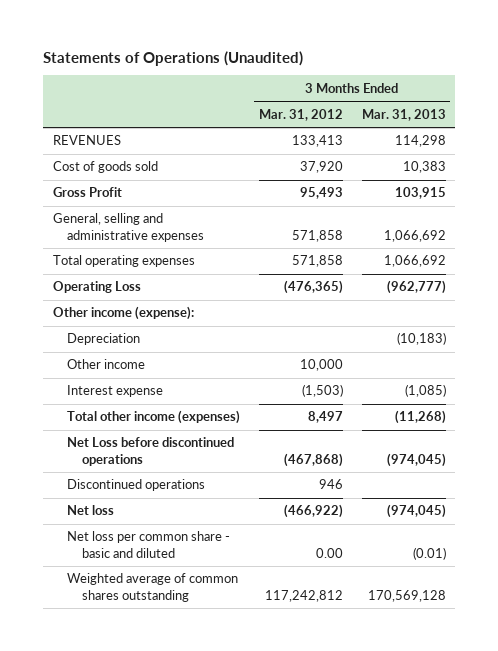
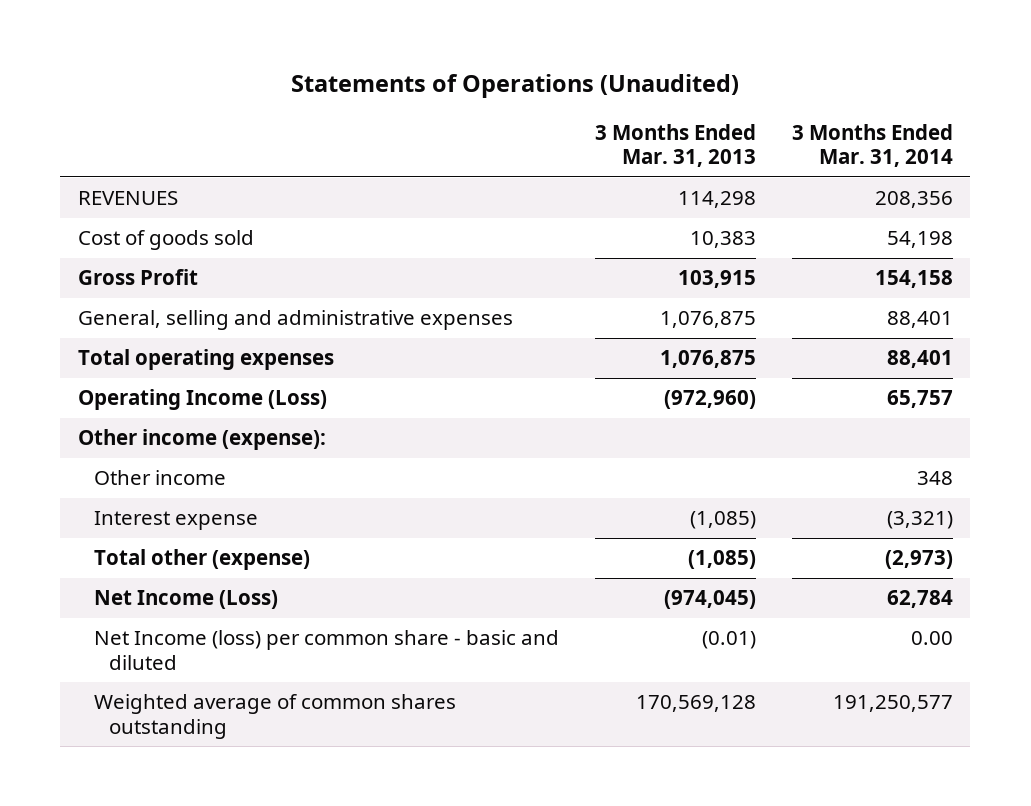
[258,108,343,121] Mar. 31, 2012 -> none
none -> [791,123,953,168] 3 Months Ended Mar. 31, 2014
[383,229,446,242] 1,066,692 -> [659,311,756,329] 1,076,875
[383,255,446,268] 1,066,692 -> [659,350,756,369] 1,076,875
[52,281,141,294] Operating Loss -> [78,389,328,411] Operating Income (Loss)
[386,280,446,295] (962,777) -> [663,390,756,410] (972,960)
[67,333,141,346] Depreciation -> none
[67,437,235,466] Net Loss before discontinued operations -> none
[67,479,206,492] Discontinued operations -> none
[67,410,241,425] Total other income (expenses) -> [93,549,310,571] Total other (expense)
[394,410,446,425] (11,268) -> [687,550,756,570] (1,085)
[67,505,115,516] Net loss -> [93,590,278,610] Net Income (Loss)
[67,531,231,558] Net loss per common share - basic and diluted -> [93,630,559,670] Net Income (loss) per common share - basic and diluted

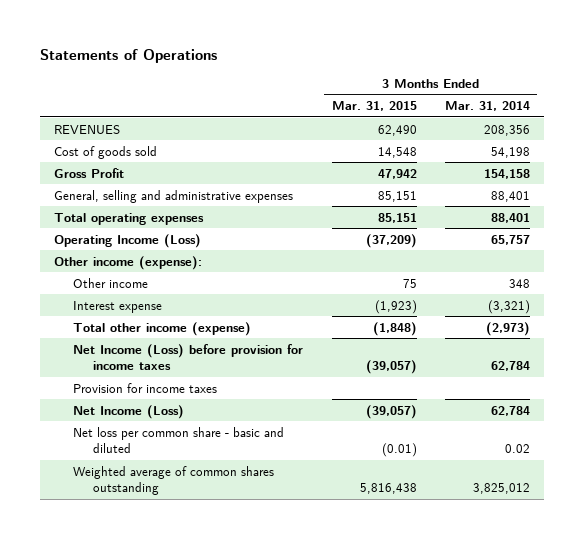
[291,73,740,98] Statements of Operations (Unaudited) -> [39,48,217,63] Statements of Operations
[594,123,756,168] 3 Months Ended Mar. 31, 2013 -> none
none -> [331,101,417,112] Mar. 31, 2015
[93,549,310,571] Total other (expense) -> [73,321,252,336] Total other income (expense)
none -> [73,343,304,371] Net Income (Loss) before provision for income taxes
none -> [73,382,218,393] Provision for income taxes
[93,630,559,670] Net Income (loss) per common share - basic and diluted -> [73,426,285,454] Net loss per common share - basic and diluted
[910,631,953,646] 0.00 -> [504,444,530,454] 0.02
[832,695,953,713] 191,250,577 -> [472,483,530,495] 3,825,012

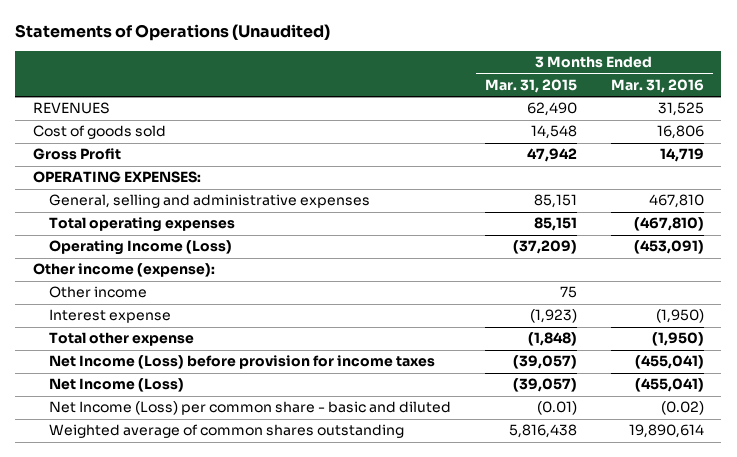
[39,48,217,63] Statements of Operations -> [15,23,331,41] Statements of Operations (Unaudited)
[444,101,530,112] Mar. 31, 2014 -> none
none -> [611,78,705,93] Mar. 31, 2016
none -> [32,171,201,184] OPERATING EXPENSES:
[73,321,252,336] Total other income (expense) -> [48,332,194,347] Total other expense
[73,382,218,393] Provision for income taxes -> none
[73,426,285,454] Net loss per common share - basic and diluted -> [48,401,451,416] Net Income (Loss) per common share - basic and diluted

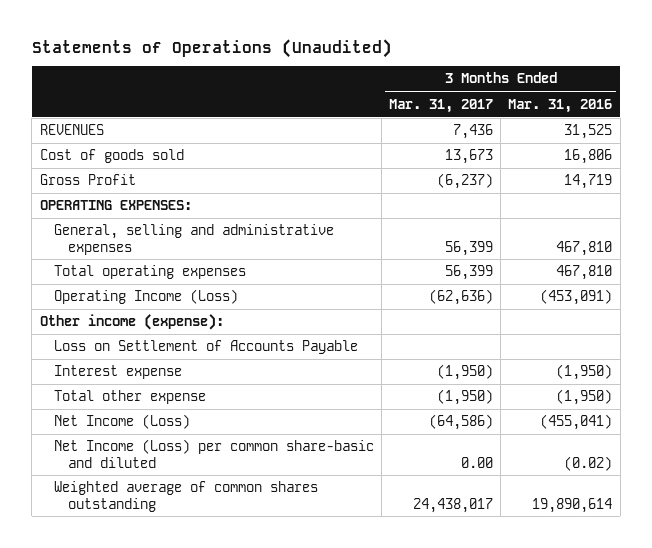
[484,78,577,93] Mar. 31, 2015 -> none
none -> [389,98,494,113] Mar. 31, 2017
[634,217,705,232] (467,810) -> [556,265,613,281] 467,810
[48,286,147,299] Other income -> none
none -> [53,340,358,355] Loss on Settlement of Accounts Payable
[48,355,435,370] Net Income (Loss) before provision for income taxes -> none
[48,401,451,416] Net Income (Loss) per common share - basic and diluted -> [53,439,374,468] Net Income (Loss) per common share-basic and diluted

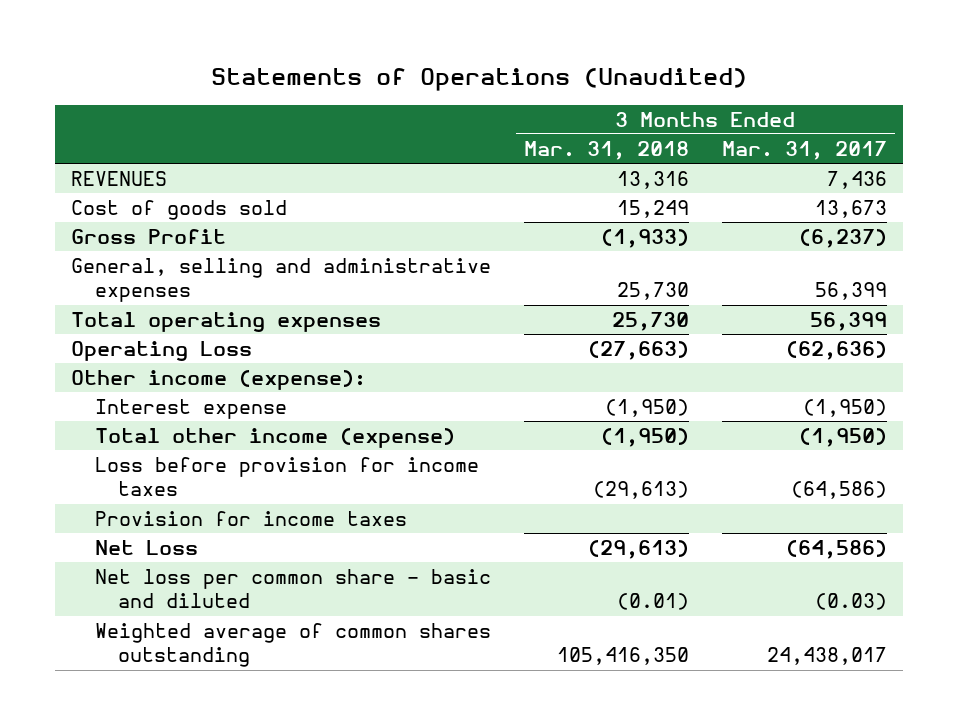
[508,98,613,113] Mar. 31, 2016 -> none
none -> [524,140,690,160] Mar. 31, 2018
[39,200,192,211] OPERATING EXPENSES: -> none
[53,289,238,305] Operating Income (Loss) -> [71,340,253,361] Operating Loss
[53,340,358,355] Loss on Settlement of Accounts Payable -> none
[53,390,206,405] Total other expense -> [94,427,455,448] Total other income (expense)
none -> [94,456,479,497] Loss before provision for income taxes
none -> [94,510,407,526] Provision for income taxes
[53,414,190,430] Net Income (Loss) -> [94,539,198,555] Net Loss
[53,439,374,468] Net Income (Loss) per common share-basic and diluted -> [94,568,491,609] Net loss per common share - basic and diluted
[461,456,494,468] 0.00 -> [814,593,887,611] (0.03)

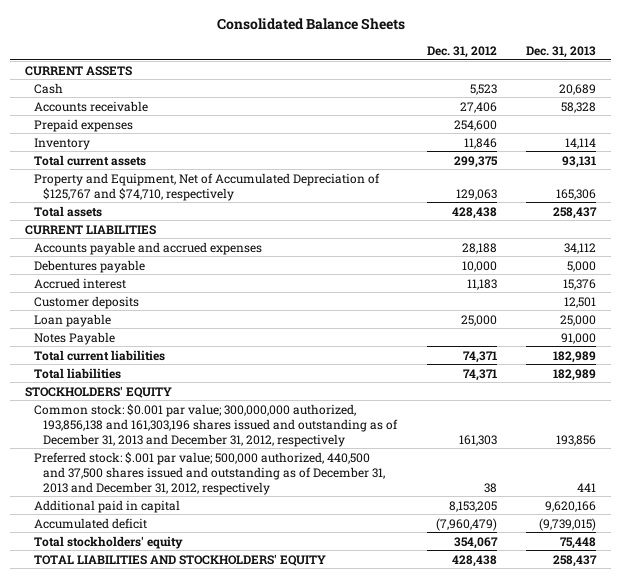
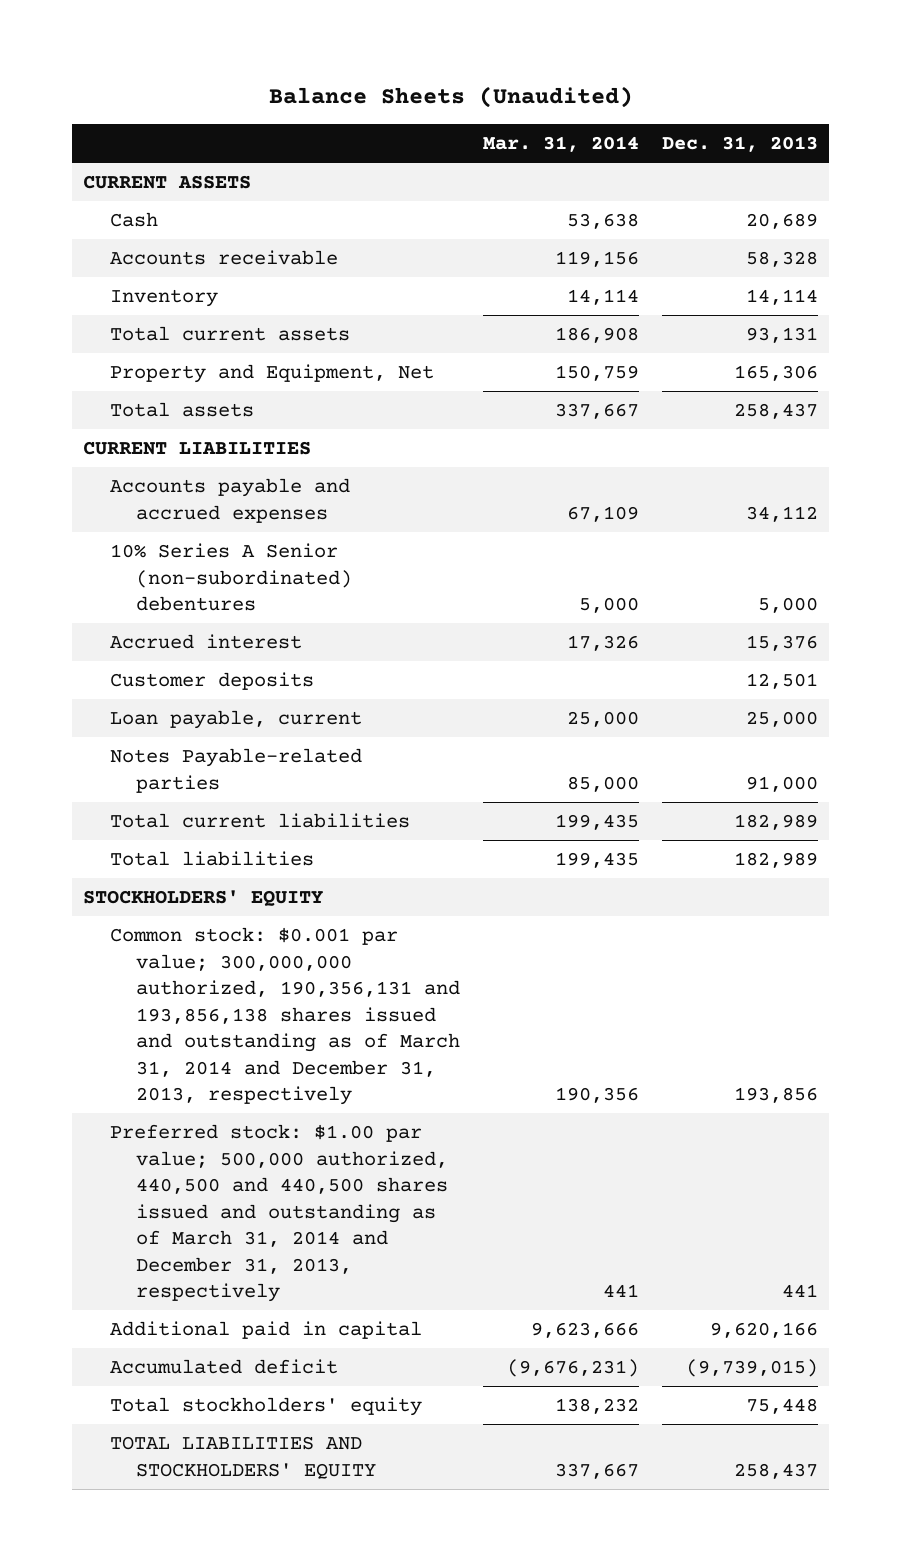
[216,18,405,31] Consolidated Balance Sheets -> [268,86,633,109] Balance Sheets (Unaudited)
[426,46,497,59] Dec. 31, 2012 -> none
none -> [482,135,639,152] Mar. 31, 2014
[34,118,134,132] Prepaid expenses -> none
[34,172,381,201] Property and Equipment, Net of Accumulated Depreciation of $125,767 and $74,710, respectively -> [109,364,434,384] Property and Equipment, Net
[34,259,146,273] Debentures payable -> none
none -> [109,543,352,612] 10% Series A Senior (non-subordinated) debentures
[34,313,112,327] Loan payable -> [109,710,362,730] Loan payable, current
[34,331,116,345] Notes Payable -> [109,748,362,793] Notes Payable-related parties
[34,403,398,447] Common stock: $0.001 par value; 300,000,000 authorized, 193,856,138 and 161,303,196 shares issued and outstanding as of December 31, 2013 and December 31, 2012, respectively -> [109,927,460,1106] Common stock: $0.001 par value; 300,000,000 authorized, 190,356,131 and 193,856,138 shares issued and outstanding as of March 31, 2014 and December 31, 2013, respectively
[34,451,385,495] Preferred stock: $.001 par value; 500,000 authorized, 440,500 and 37,500 shares issued and outstanding as of December 31, 2013 and December 31, 2012, respectively -> [109,1124,448,1303] Preferred stock: $1.00 par value; 500,000 authorized, 440,500 and 440,500 shares issued and outstanding as of March 31, 2014 and December 31, 2013, respectively

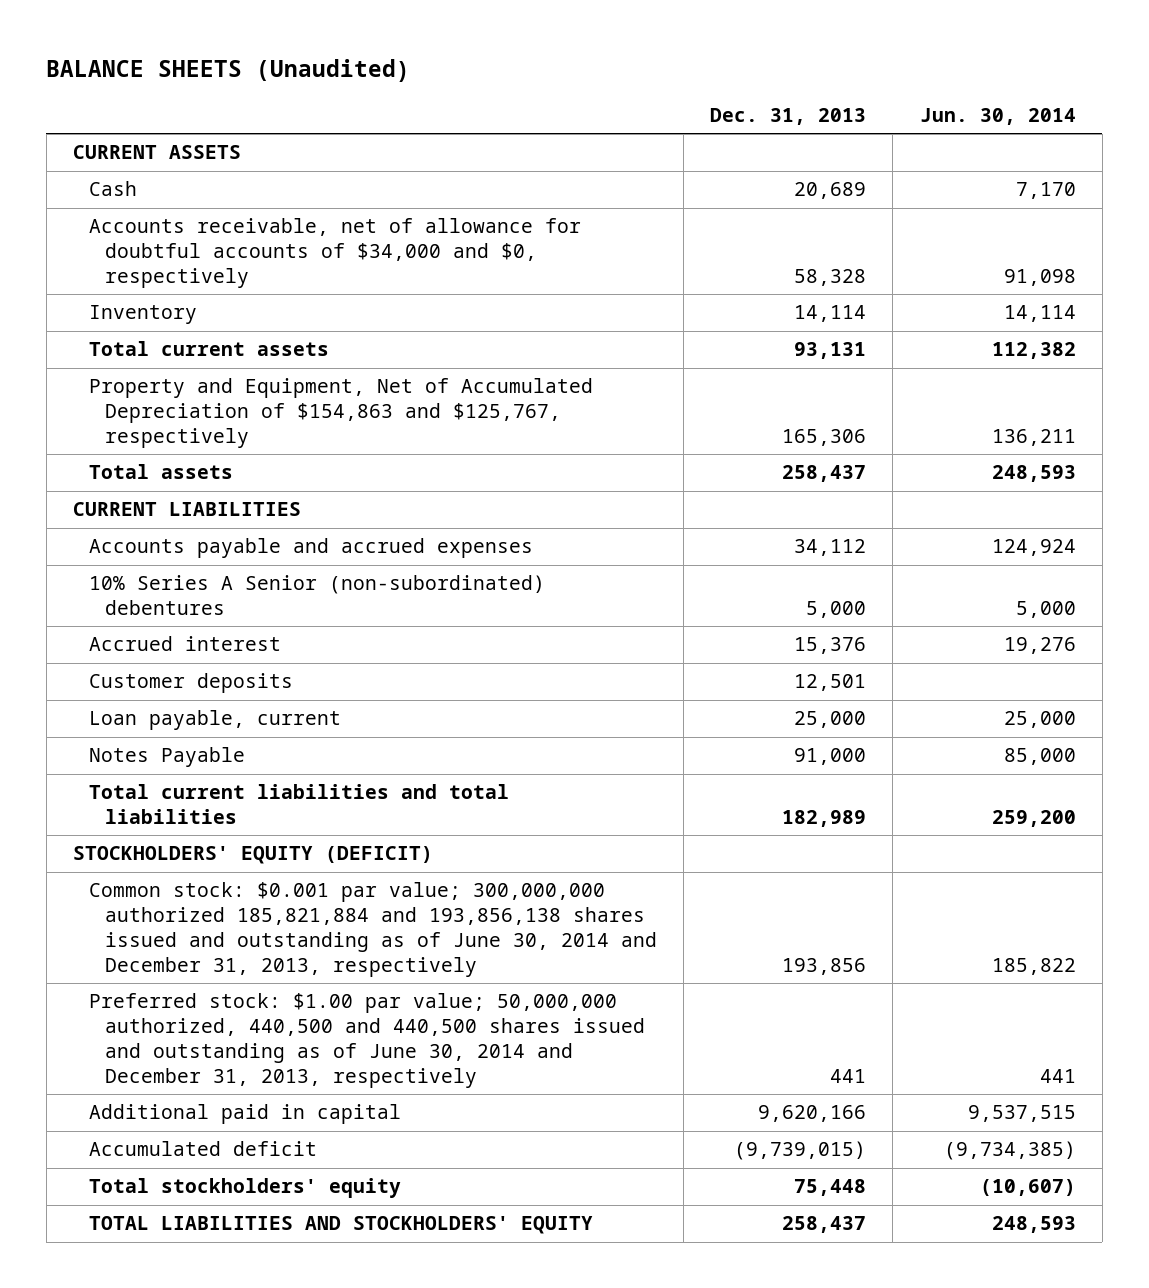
[268,86,633,109] Balance Sheets (Unaudited) -> [46,58,411,82] BALANCE SHEETS (Unaudited)
[482,135,639,152] Mar. 31, 2014 -> none
none -> [919,107,1076,125] Jun. 30, 2014
[109,250,338,266] Accounts receivable -> [88,218,581,288] Accounts receivable, net of allowance for doubtful accounts of $34,000 and $0, respectively
[109,364,434,384] Property and Equipment, Net -> [88,378,593,448] Property and Equipment, Net of Accumulated Depreciation of $154,863 and $125,767, respectively
[109,813,410,829] Total current liabilities -> none
[109,748,362,793] Notes Payable-related parties -> [88,747,245,768] Notes Payable
[109,851,314,867] Total liabilities -> [88,784,509,825] Total current liabilities and total liabilities
[83,890,324,907] STOCKHOLDERS' EQUITY -> [72,846,433,865] STOCKHOLDERS' EQUITY (DEFICIT)
[109,927,460,1106] Common stock: $0.001 par value; 300,000,000 authorized, 190,356,131 and 193,856,138 shares issued and outstanding as of March 31, 2014 and December 31, 2013, respectively -> [88,882,657,977] Common stock: $0.001 par value; 300,000,000 authorized 185,821,884 and 193,856,138 shares issued and outstanding as of June 30, 2014 and December 31, 2013, respectively
[109,1124,448,1303] Preferred stock: $1.00 par value; 500,000 authorized, 440,500 and 440,500 shares issued and outstanding as of March 31, 2014 and December 31, 2013, respectively -> [88,993,645,1088] Preferred stock: $1.00 par value; 50,000,000 authorized, 440,500 and 440,500 shares issued and outstanding as of June 30, 2014 and December 31, 2013, respectively

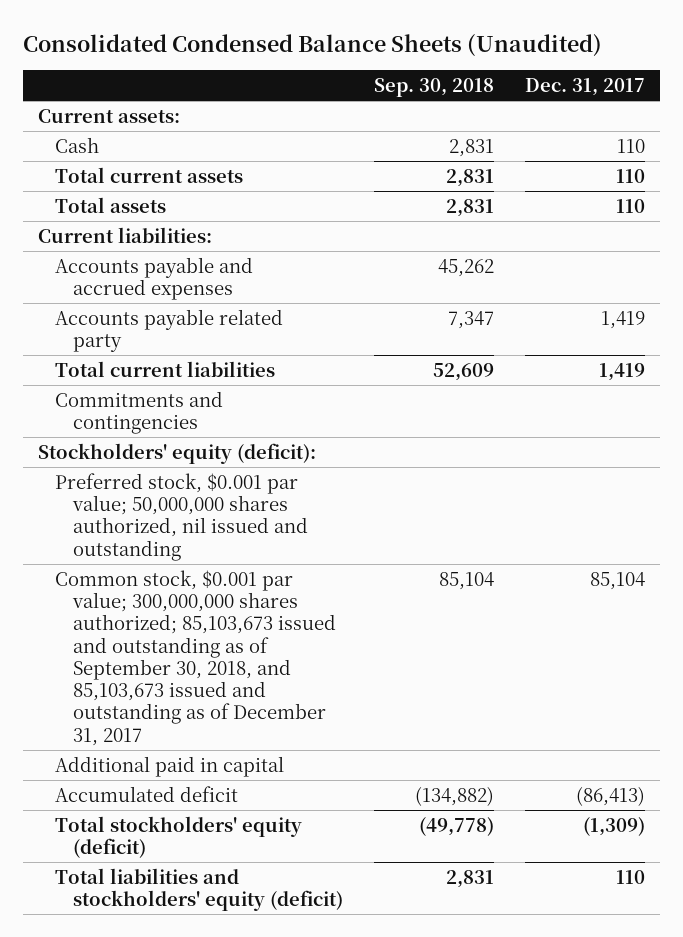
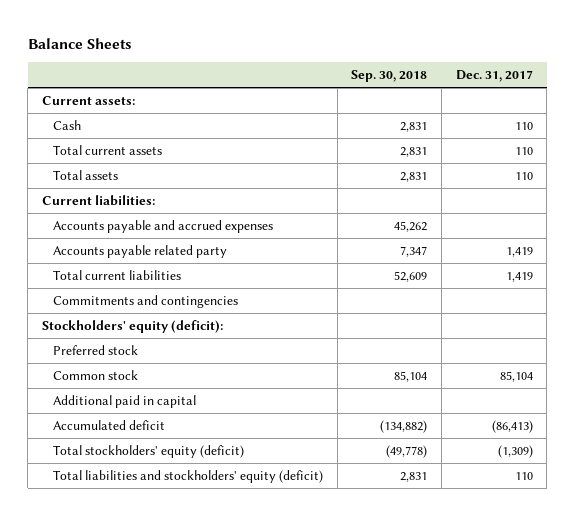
[22,33,602,57] Consolidated Condensed Balance Sheets (Unaudited) -> [27,37,132,49] Balance Sheets
[55,472,308,561] Preferred stock, $0.001 par value; 50,000,000 shares authorized, nil issued and outstanding -> [53,345,139,356] Preferred stock
[55,569,336,746] Common stock, $0.001 par value; 300,000,000 shares authorized; 85,103,673 issued and outstanding as of September 30, 2018, and 85,103,673 issued and outstanding as of December 31, 2017 -> [53,370,139,381] Common stock

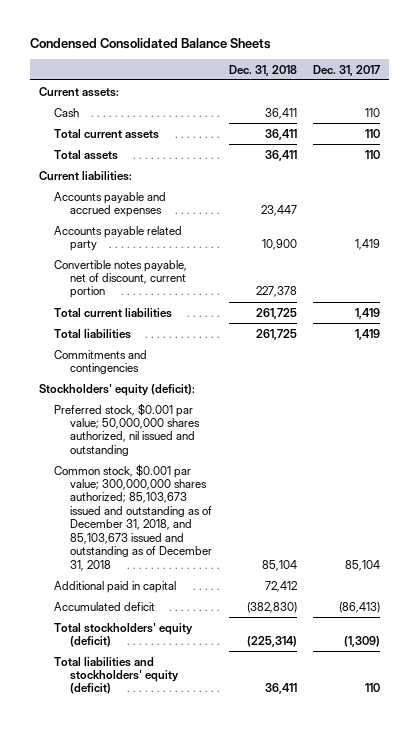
[27,37,132,49] Balance Sheets -> [30,37,272,49] Condensed Consolidated Balance Sheets
[351,70,428,83] Sep. 30, 2018 -> none
none -> [228,64,297,76] Dec. 31, 2018
none -> [54,259,188,299] Convertible notes payable, net of discount, current portion
none -> [54,328,132,339] Total liabilities
[53,345,139,356] Preferred stock -> [54,402,200,456] Preferred stock, $0.001 par value; 50,000,000 shares authorized, nil issued and outstanding
[53,370,139,381] Common stock -> [54,463,212,571] Common stock, $0.001 par value; 300,000,000 shares authorized; 85,103,673 issued and outstanding as of December 31, 2018, and 85,103,673 issued and outstanding as of December 31, 2018

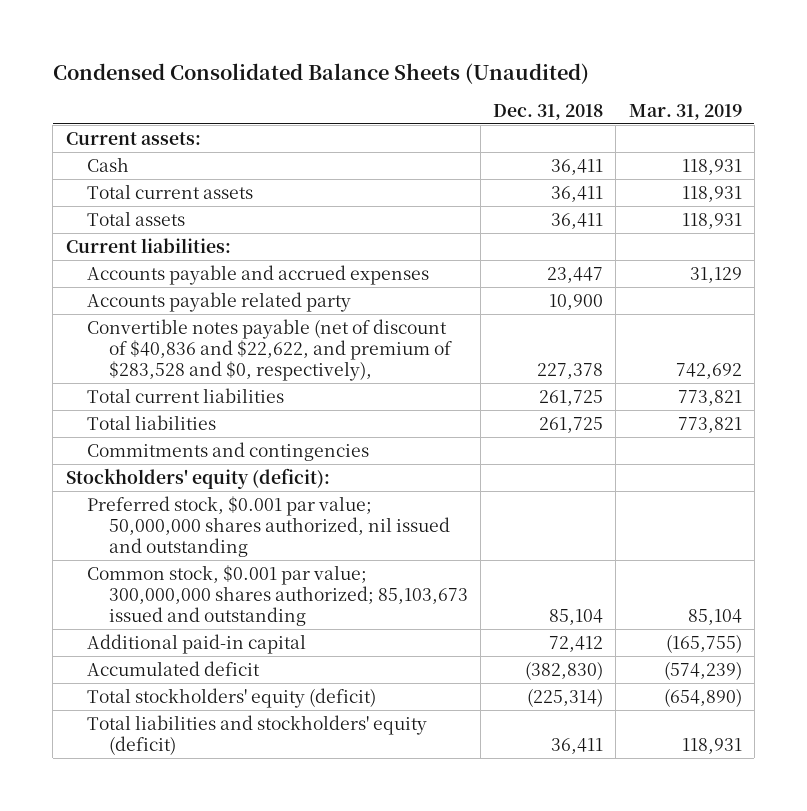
[30,37,272,49] Condensed Consolidated Balance Sheets -> [52,62,589,84] Condensed Consolidated Balance Sheets (Unaudited)
[313,64,381,76] Dec. 31, 2017 -> none
none -> [628,103,742,120] Mar. 31, 2019
[54,259,188,299] Convertible notes payable, net of discount, current portion -> [87,318,452,382] Convertible notes payable (net of discount of $40,836 and $22,622, and premium of $283,528 and $0, respectively),
[54,463,212,571] Common stock, $0.001 par value; 300,000,000 shares authorized; 85,103,673 issued and outstanding as of December 31, 2018, and 85,103,673 issued and outstanding as of December 31, 2018 -> [87,564,468,627] Common stock, $0.001 par value; 300,000,000 shares authorized; 85,103,673 issued and outstanding
[54,580,177,593] Additional paid in capital -> [87,633,307,654] Additional paid-in capital

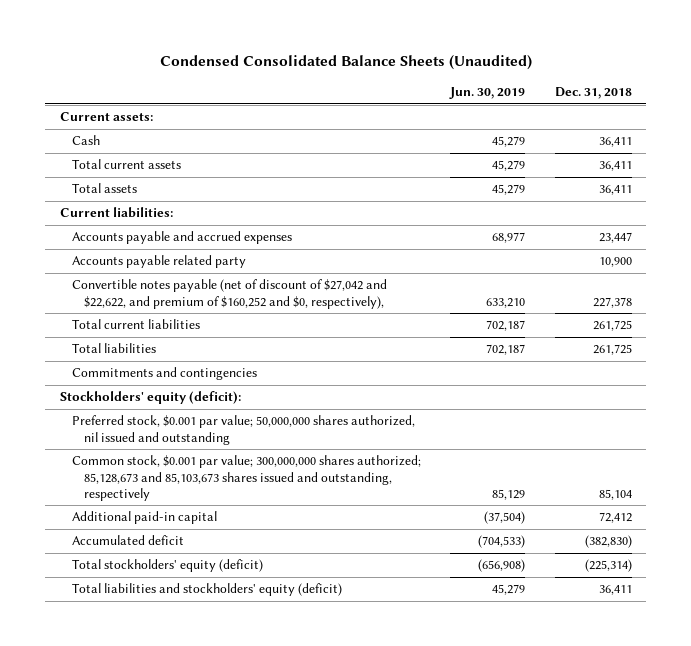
[628,103,742,120] Mar. 31, 2019 -> none
none -> [449,87,526,100] Jun. 30, 2019
[87,318,452,382] Convertible notes payable (net of discount of $40,836 and $22,622, and premium of $283,528 and $0, respectively), -> [72,279,388,309] Convertible notes payable (net of discount of $27,042 and $22,622, and premium of $160,252 and $0, respectively),
[87,564,468,627] Common stock, $0.001 par value; 300,000,000 shares authorized; 85,103,673 issued and outstanding -> [72,455,422,501] Common stock, $0.001 par value; 300,000,000 shares authorized; 85,128,673 and 85,103,673 shares issued and outstanding, respectively

